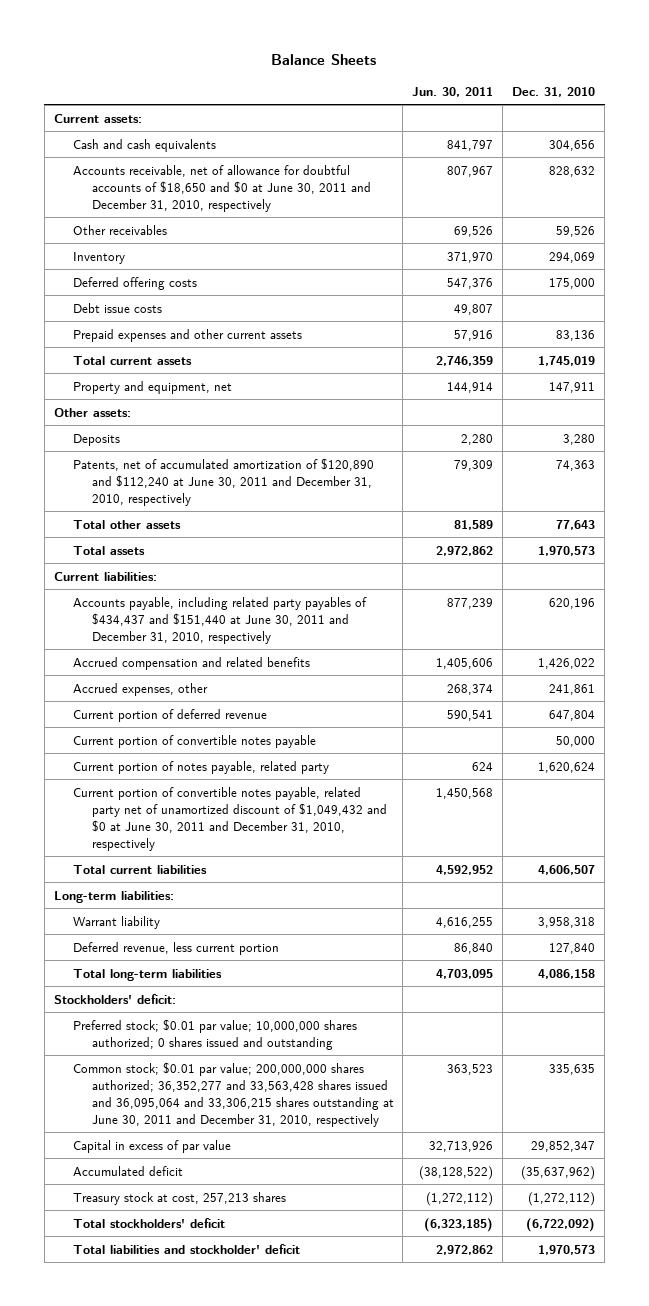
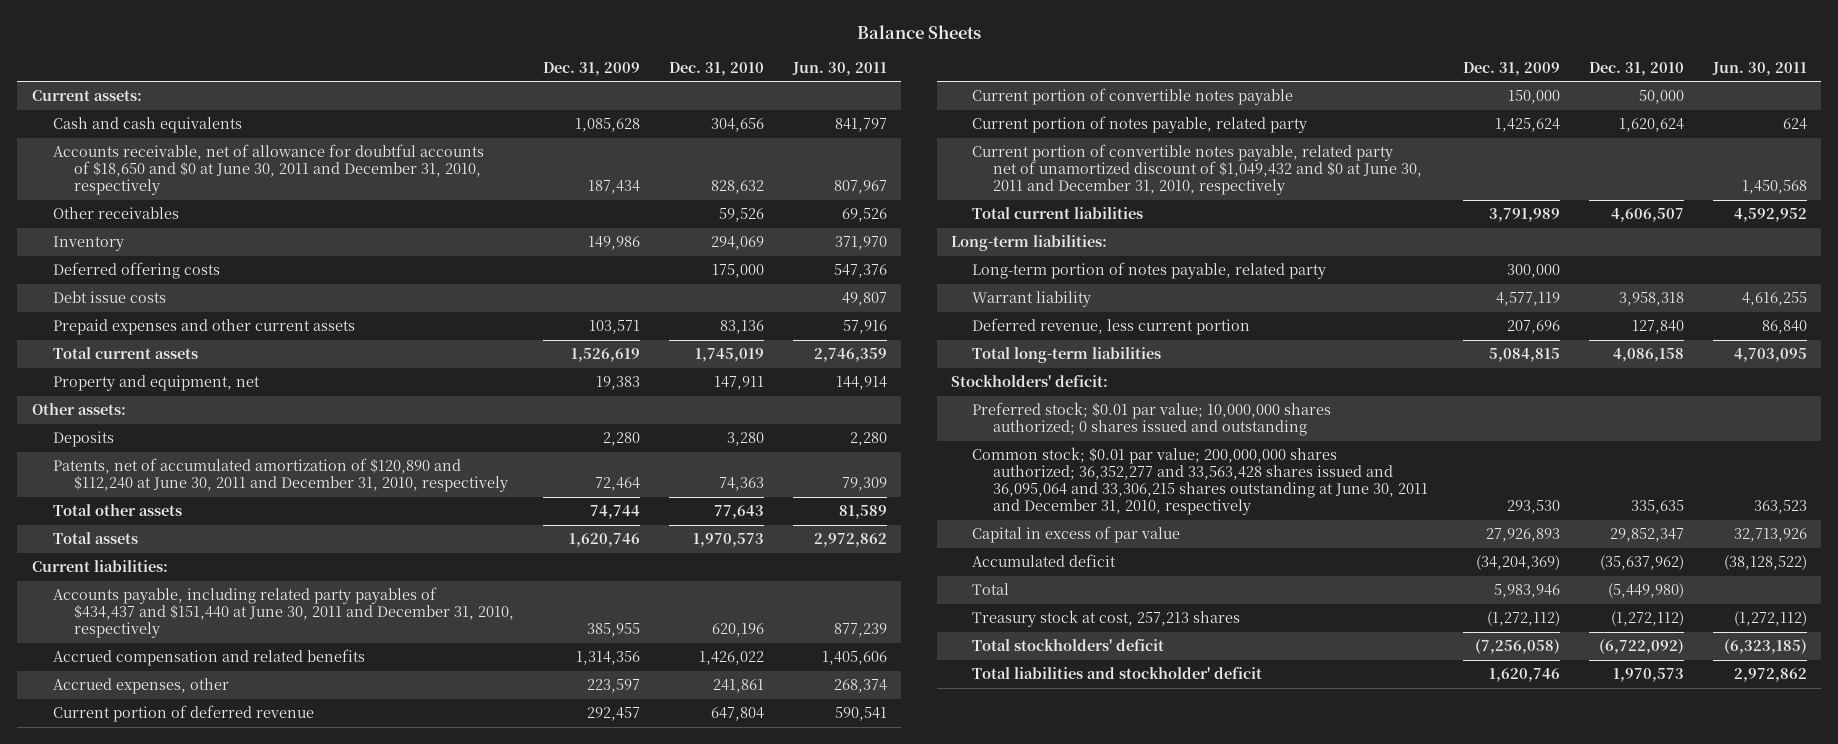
none -> [542,61,640,76] Dec. 31, 2009
none -> [972,261,1327,279] Long-term portion of notes payable, related party
none -> [972,582,1010,595] Total

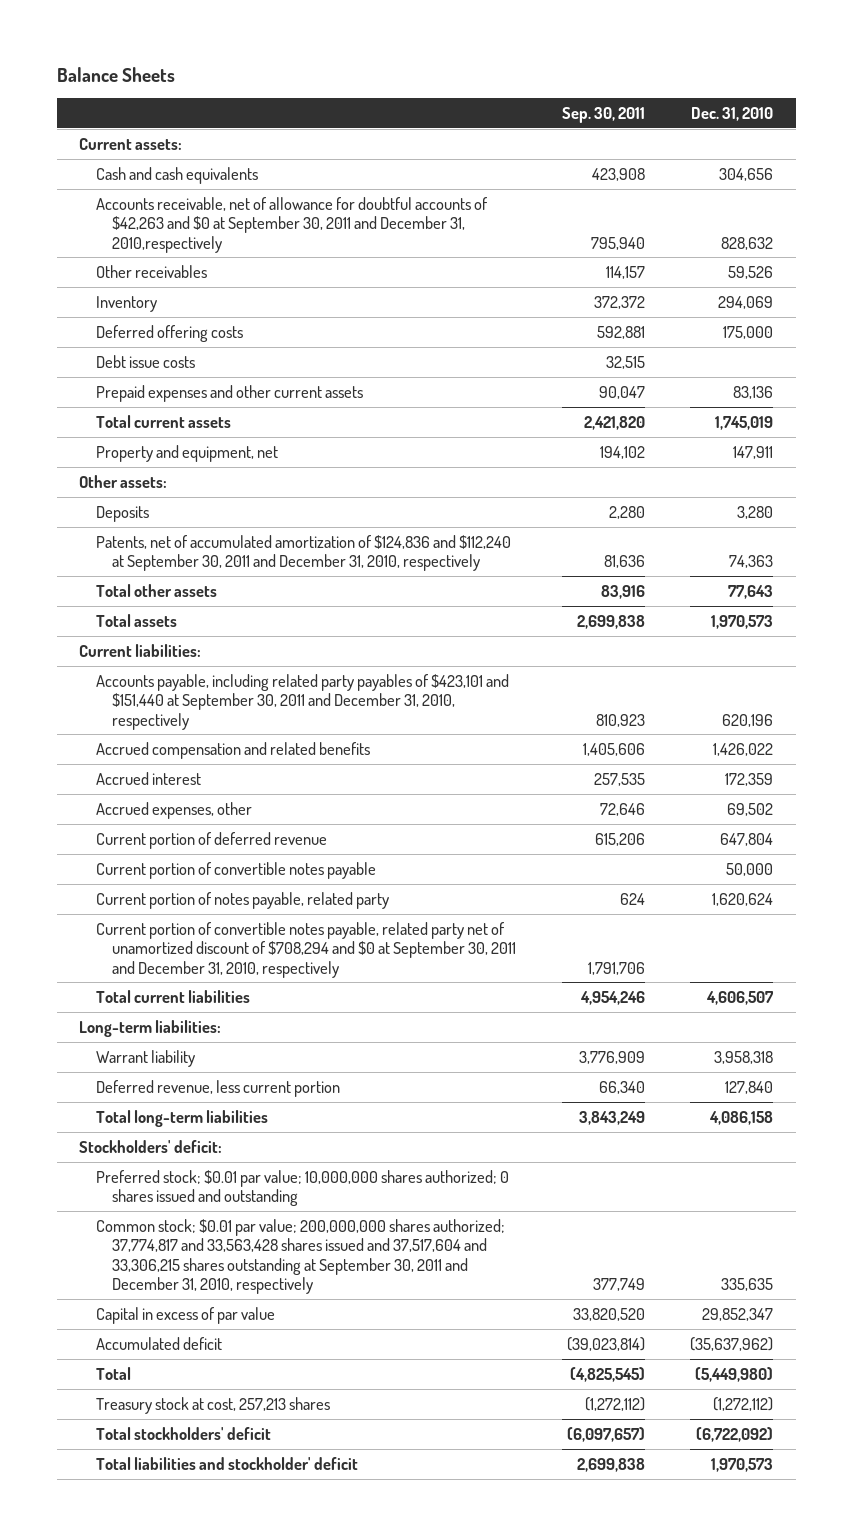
[542,61,640,76] Dec. 31, 2009 -> none
[791,61,887,76] Jun. 30, 2011 -> none
none -> [561,107,645,124] Sep. 30, 2011
[52,143,484,196] Accounts receivable, net of allowance for doubtful accounts of $18,650 and $0 at June 30, 2011 and December 31, 2010, respectively -> [95,196,488,253] Accounts receivable, net of allowance for doubtful accounts of $42,263 and $0 at September 30, 2011 and December 31, 2010,respectively
[52,457,508,493] Patents, net of accumulated amortization of $120,890 and $112,240 at June 30, 2011 and December 31, 2010, respectively -> [95,534,511,572] Patents, net of accumulated amortization of $124,836 and $112,240 at September 30, 2011 and December 31, 2010, respectively
[52,586,514,639] Accounts payable, including related party payables of $434,437 and $151,440 at June 30, 2011 and December 31, 2010, respectively -> [95,673,509,730] Accounts payable, including related party payables of $423,101 and $151,440 at September 30, 2011 and December 31, 2010, respectively
none -> [95,771,201,785] Accrued interest
[712,678,764,693] 241,861 -> [727,802,774,816] 69,502
[972,143,1423,196] Current portion of convertible notes payable, related party net of unamortized discount of $1,049,432 and $0 at June 30, 2011 and December 31, 2010, respectively -> [95,921,517,978] Current portion of convertible notes payable, related party net of unamortized discount of $708,294 and $0 at September 30, 2011 and December 31, 2010, respectively
[972,261,1327,279] Long-term portion of notes payable, related party -> none
[972,446,1429,516] Common stock; $0.01 par value; 200,000,000 shares authorized; 36,352,277 and 33,563,428 shares issued and 36,095,064 and 33,306,215 shares outstanding at June 30, 2011 and December 31, 2010, respectively -> [95,1218,505,1294] Common stock; $0.01 par value; 200,000,000 shares authorized; 37,774,817 and 33,563,428 shares issued and 37,517,604 and 33,306,215 shares outstanding at September 30, 2011 and December 31, 2010, respectively

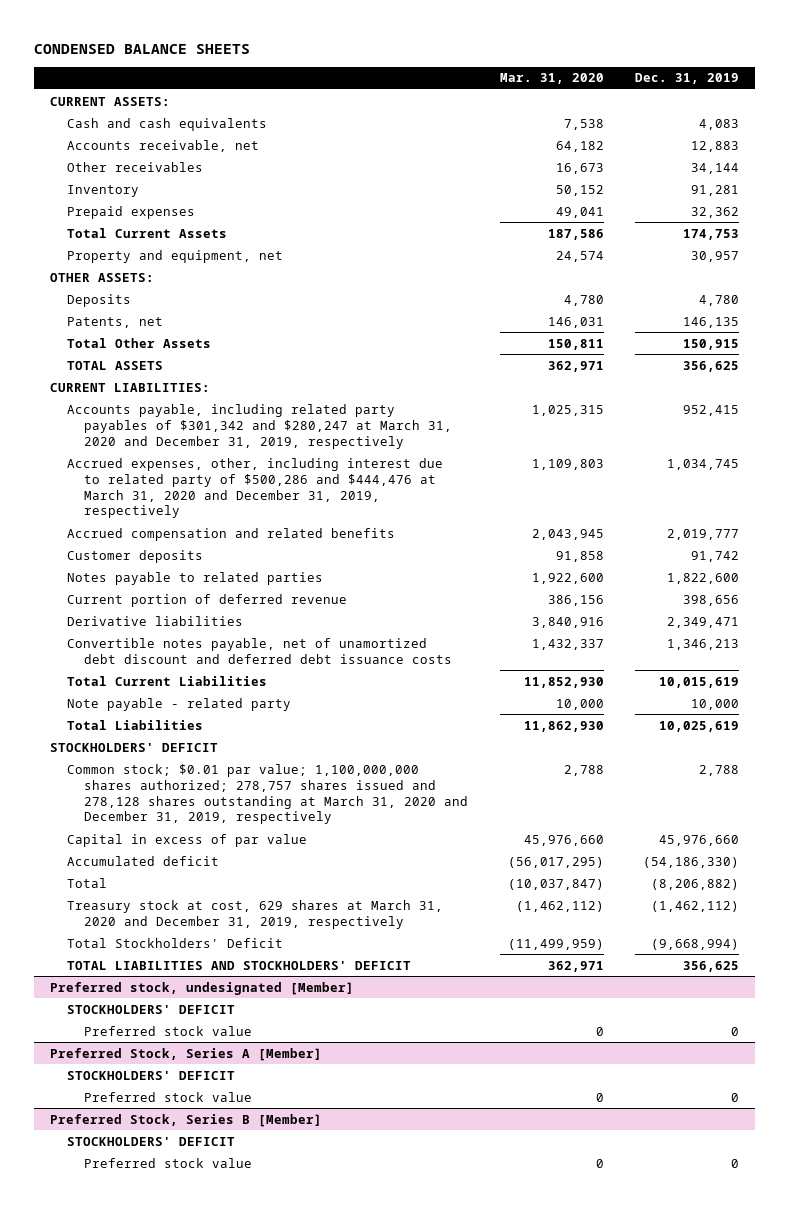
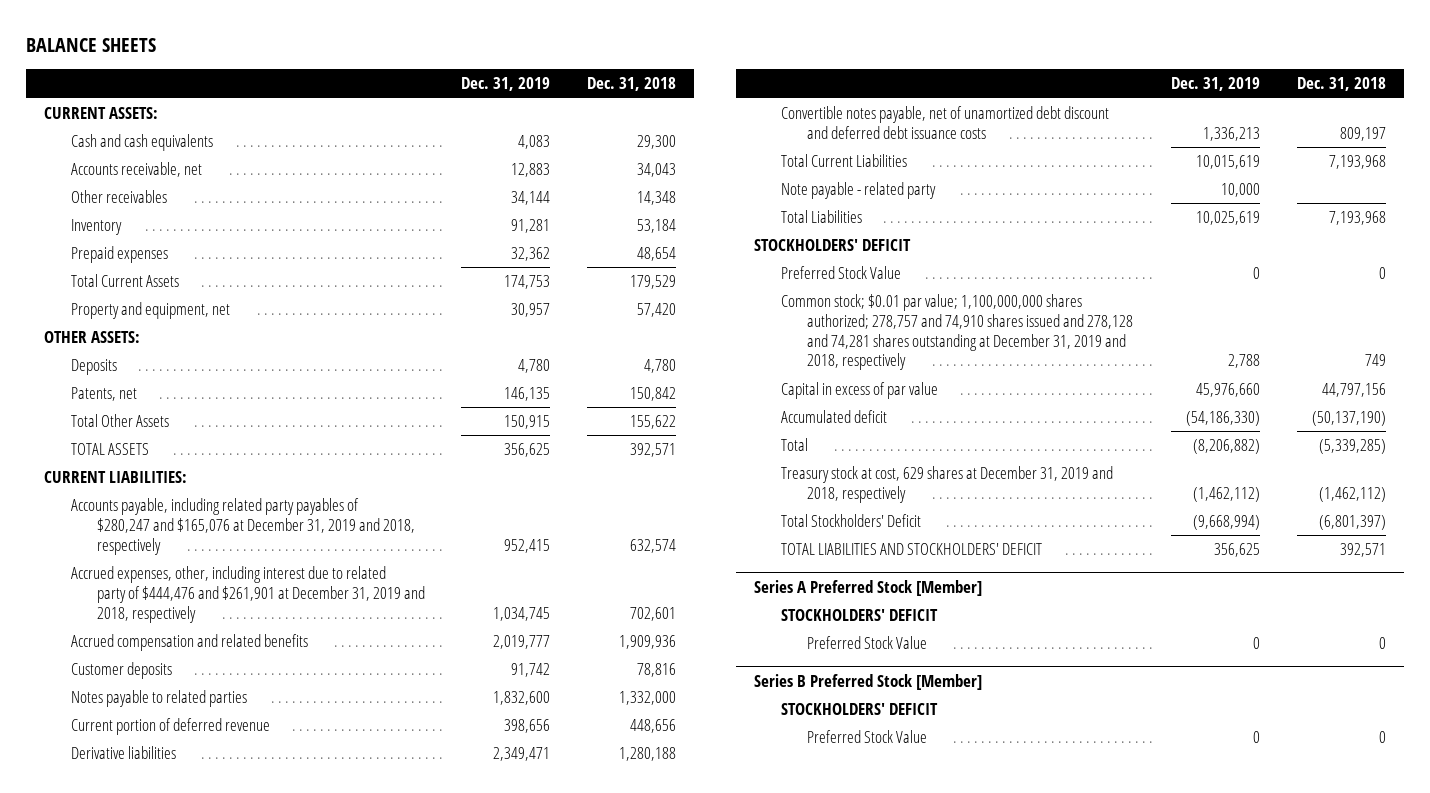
[34,43,251,54] CONDENSED BALANCE SHEETS -> [26,38,157,53] BALANCE SHEETS
[499,73,604,85] Mar. 31, 2020 -> none
none -> [586,77,676,92] Dec. 31, 2018
[66,403,453,449] Accounts payable, including related party payables of $301,342 and $280,247 at March 31, 2020 and December 31, 2019, respectively -> [70,498,415,555] Accounts payable, including related party payables of $280,247 and $165,076 at December 31, 2019 and 2018, respectively
[66,457,443,519] Accrued expenses, other, including interest due to related party of $500,286 and $444,476 at March 31, 2020 and December 31, 2019, respectively -> [70,566,425,623] Accrued expenses, other, including interest due to related party of $444,476 and $261,901 at December 31, 2019 and 2018, respectively
[667,572,740,584] 1,822,600 -> [493,691,551,706] 1,832,600
[667,638,740,650] 1,346,213 -> [1203,126,1261,141] 1,336,213
none -> [780,266,901,280] Preferred Stock Value
[66,763,469,825] Common stock; $0.01 par value; 1,100,000,000 shares authorized; 278,757 shares issued and 278,128 shares outstanding at March 31, 2020 and December 31, 2019, respectively -> [780,294,1133,371] Common stock; $0.01 par value; 1,100,000,000 shares authorized; 278,757 and 74,910 shares issued and 278,128 and 74,281 shares outstanding at December 31, 2019 and 2018, respectively
[66,899,443,929] Treasury stock at cost, 629 shares at March 31, 2020 and December 31, 2019, respectively -> [780,466,1113,503] Treasury stock at cost, 629 shares at December 31, 2019 and 2018, respectively
[49,981,354,995] Preferred stock, undesignated [Member] -> none
[66,1004,235,1014] STOCKHOLDERS' DEFICIT -> none
[84,1025,253,1036] Preferred stock value -> none
[49,1047,322,1061] Preferred Stock, Series A [Member] -> [754,580,983,597] Series A Preferred Stock [Member]
[84,1091,253,1102] Preferred stock value -> [806,636,927,650] Preferred Stock Value
[49,1113,322,1127] Preferred Stock, Series B [Member] -> [754,674,983,691] Series B Preferred Stock [Member]
[84,1157,253,1168] Preferred stock value -> [806,730,927,744] Preferred Stock Value

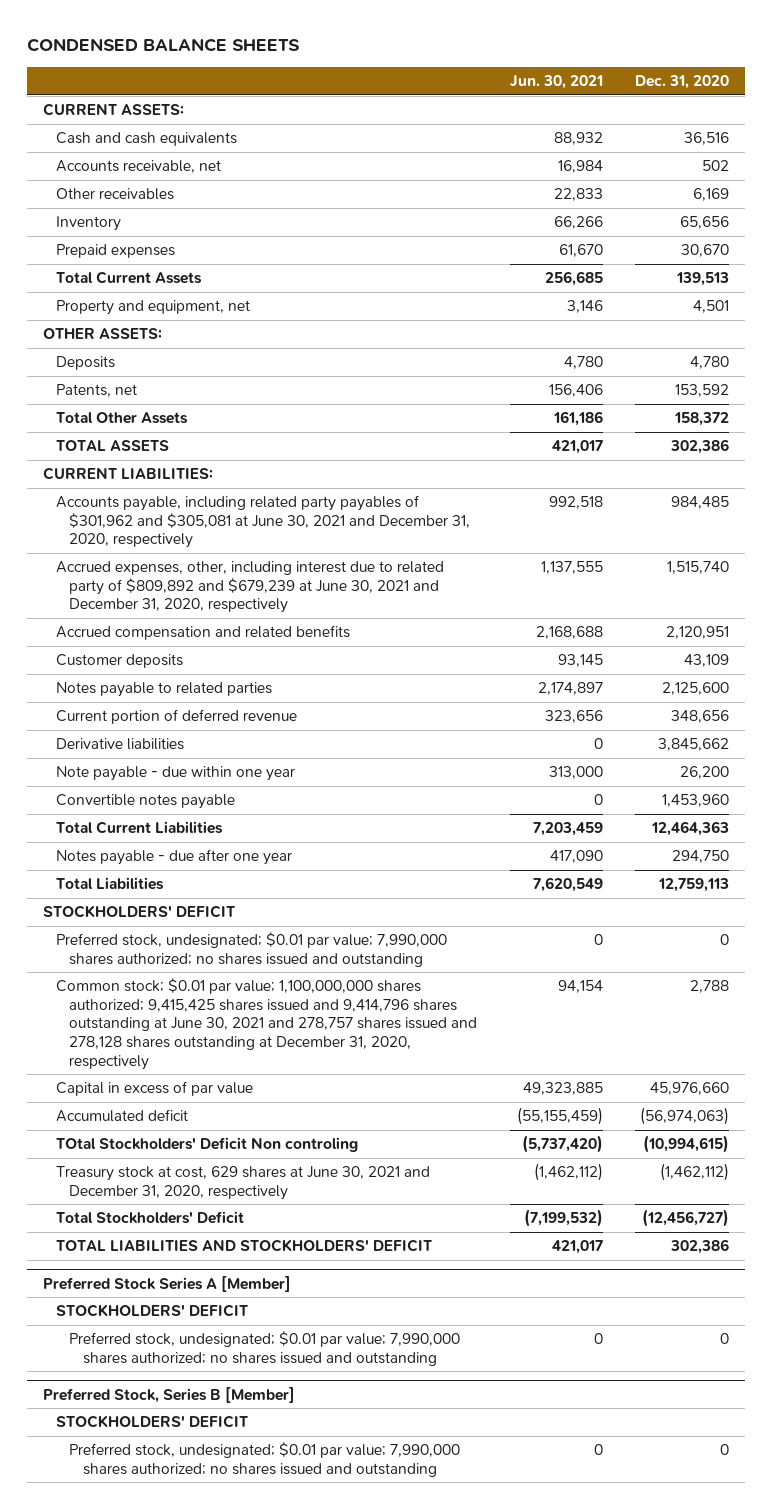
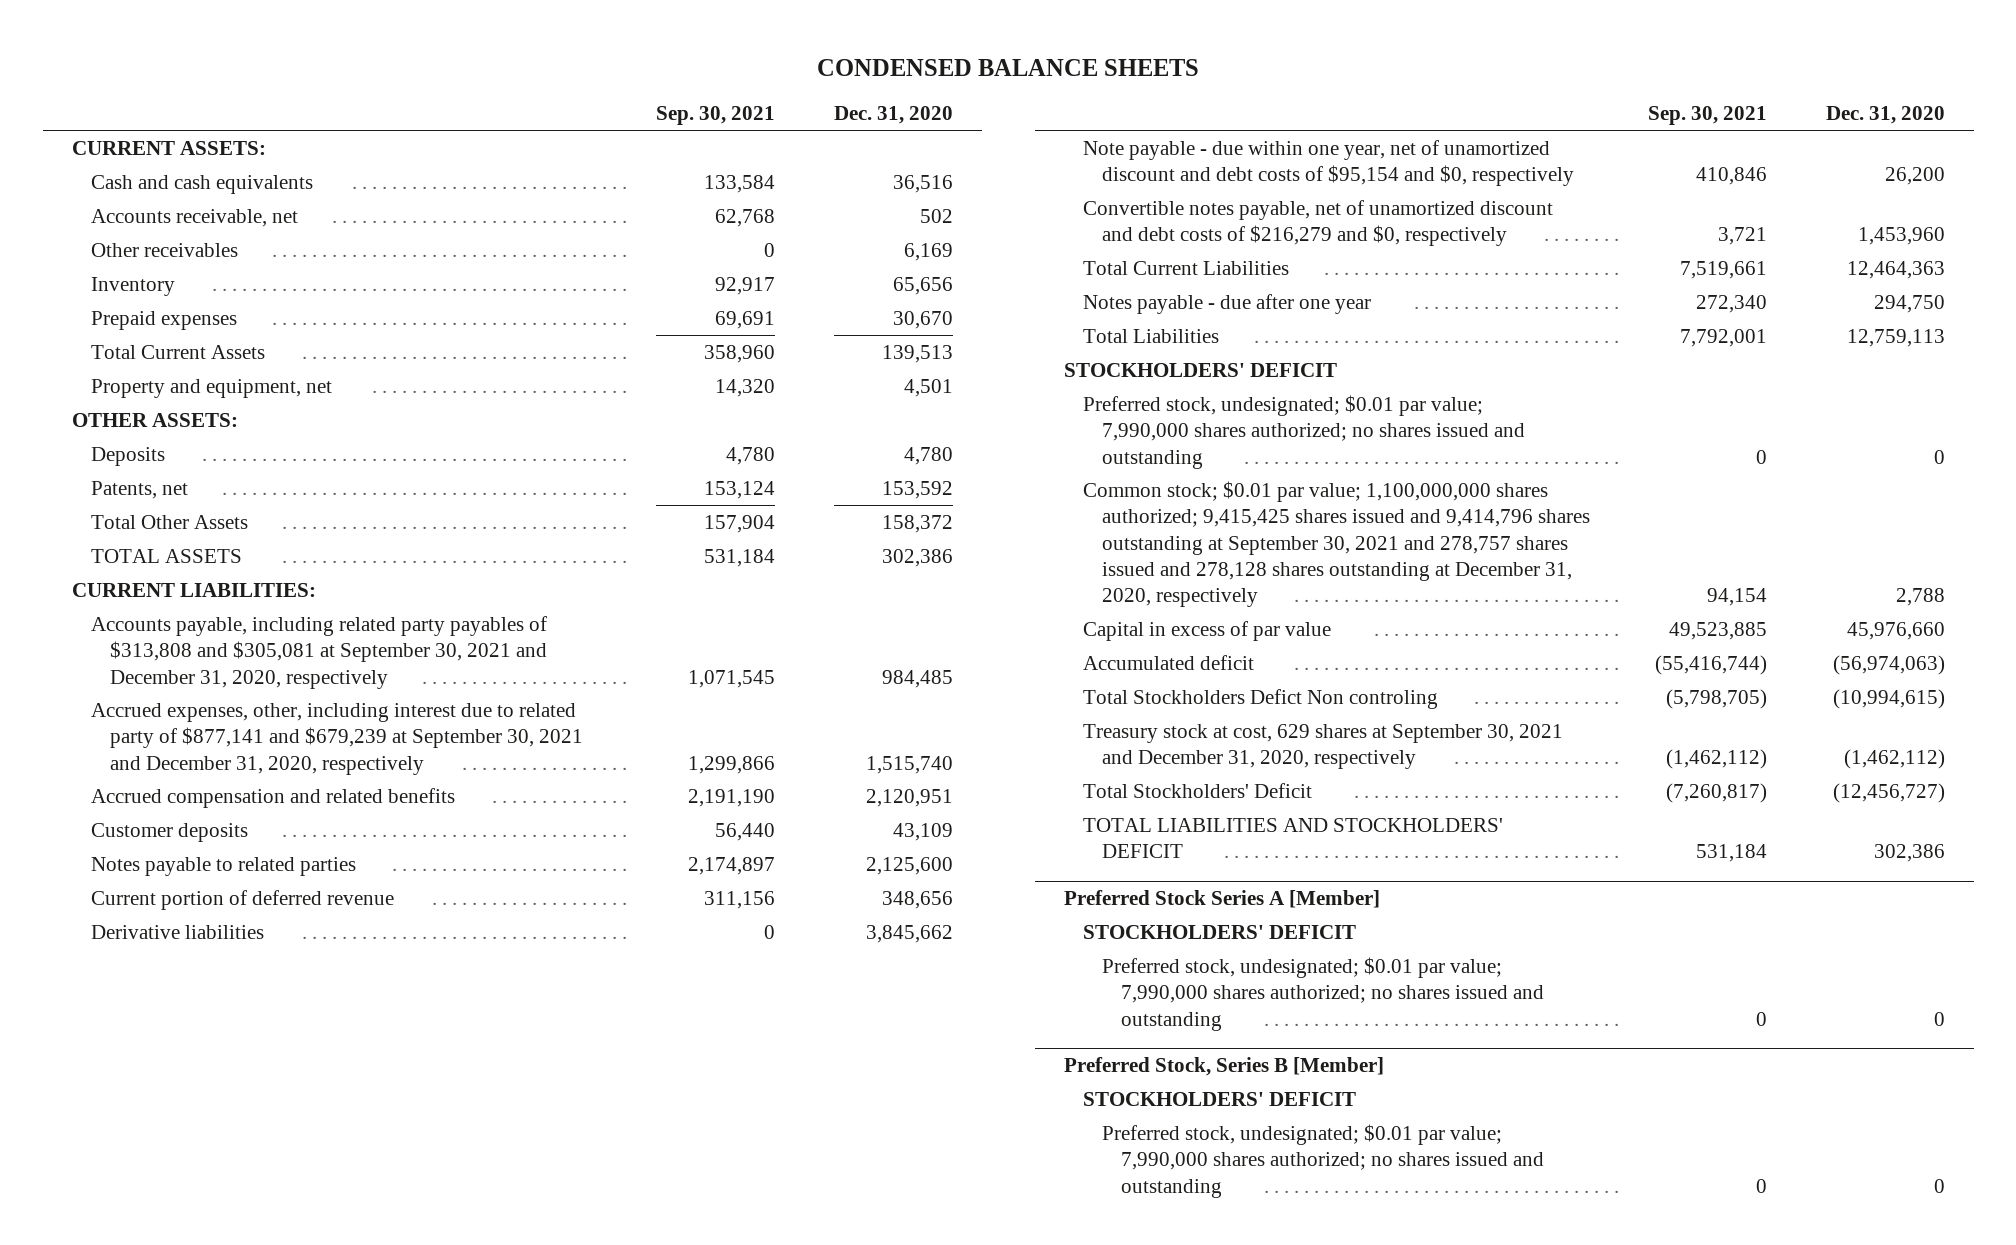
[509,75,603,90] Jun. 30, 2021 -> none
none -> [656,106,776,126] Sep. 30, 2021
[56,495,471,549] Accounts payable, including related party payables of $301,962 and $305,081 at June 30, 2021 and December 31, 2020, respectively -> [91,615,548,689] Accounts payable, including related party payables of $313,808 and $305,081 at September 30, 2021 and December 31, 2020, respectively
[56,561,445,614] Accrued expenses, other, including interest due to related party of $809,892 and $679,239 at June 30, 2021 and December 31, 2020, respectively -> [91,702,584,775] Accrued expenses, other, including interest due to related party of $877,141 and $679,239 at September 30, 2021 and December 31, 2020, respectively
[56,766,296,782] Note payable - due within one year -> [1082,139,1575,187] Note payable - due within one year, net of unamortized discount and debt costs of $95,154 and $0, respectively
[56,794,236,810] Convertible notes payable -> [1082,199,1553,247] Convertible notes payable, net of unamortized discount and debt costs of $216,279 and $0, respectively
[56,978,478,1070] Common stock; $0.01 par value; 1,100,000,000 shares authorized; 9,415,425 shares issued and 9,414,796 shares outstanding at June 30, 2021 and 278,757 shares issued and 278,128 shares outstanding at December 31, 2020, respectively -> [1082,480,1591,608] Common stock; $0.01 par value; 1,100,000,000 shares authorized; 9,415,425 shares issued and 9,414,796 shares outstanding at September 30, 2021 and 278,757 shares issued and 278,128 shares outstanding at December 31, 2020, respectively
[56,1137,359,1153] TOtal Stockholders' Deficit Non controling -> [1082,688,1438,709] Total Stockholders Defict Non controling
[56,1166,431,1200] Treasury stock at cost, 629 shares at June 30, 2021 and December 31, 2020, respectively -> [1082,723,1563,770] Treasury stock at cost, 629 shares at September 30, 2021 and December 31, 2020, respectively

